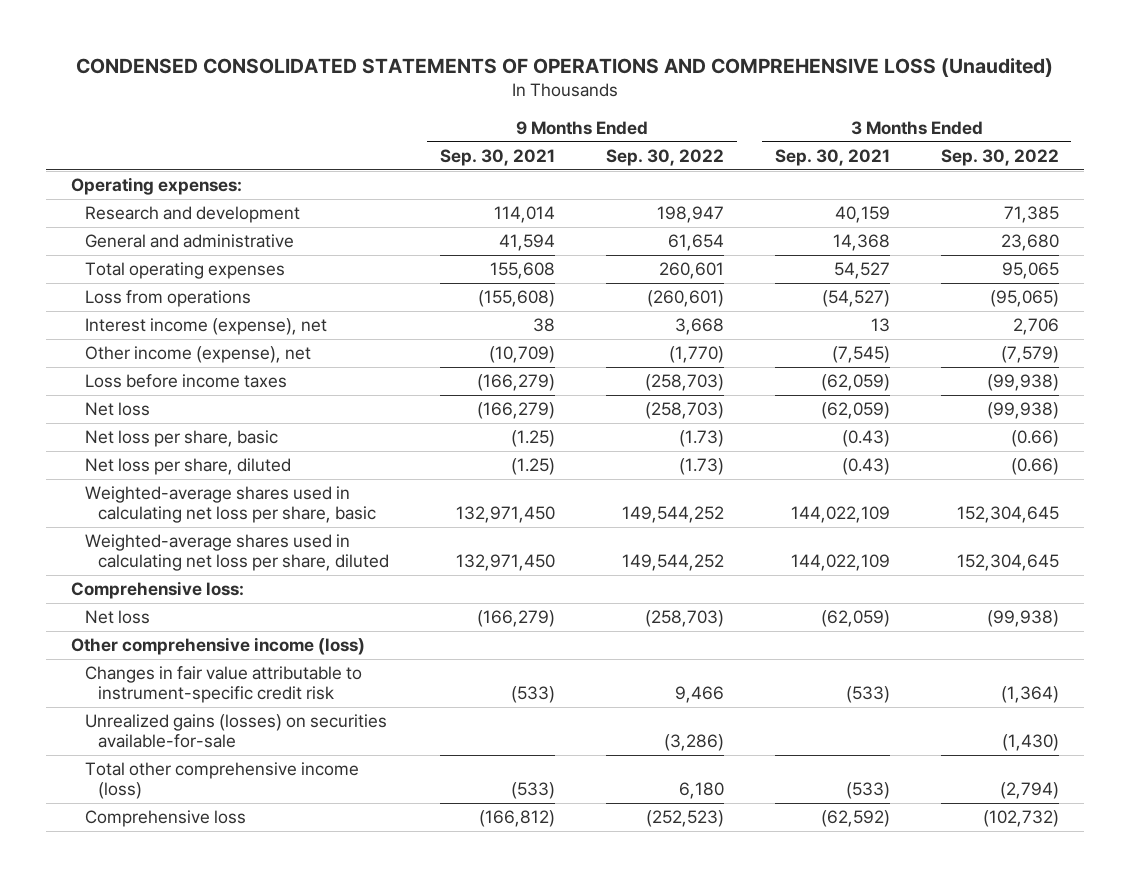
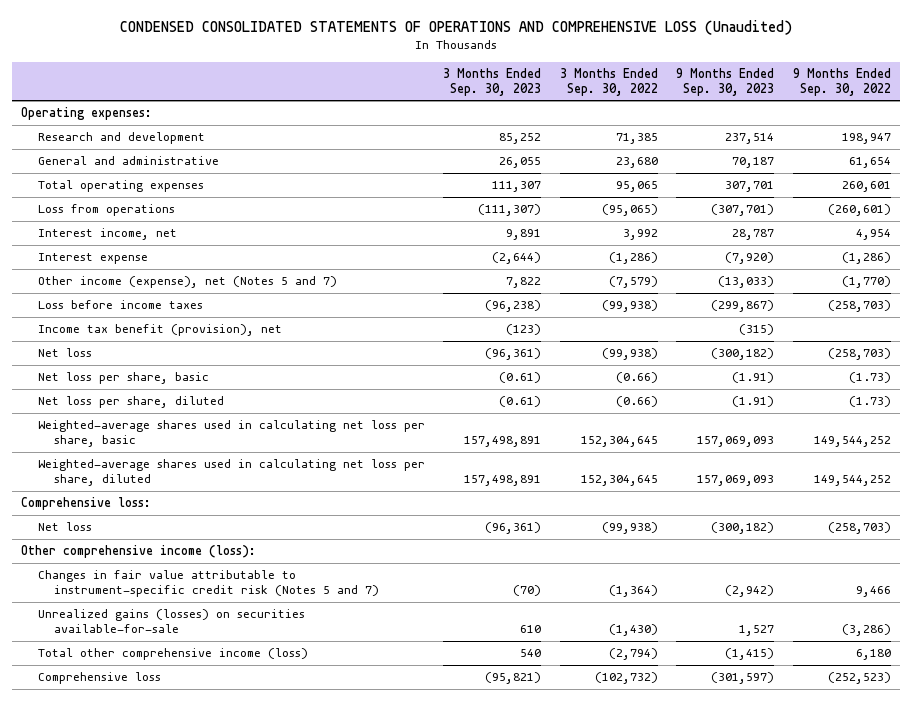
[440,148,556,166] Sep. 30, 2021 -> none
[774,148,890,166] Sep. 30, 2021 -> none
none -> [443,67,542,96] 3 Months Ended Sep. 30, 2023
none -> [676,67,775,96] 9 Months Ended Sep. 30, 2023
[84,318,327,336] Interest income (expense), net -> [37,228,177,241] Interest income, net
[674,318,724,336] 3,668 -> [855,229,891,241] 4,954
[1012,318,1059,336] 2,706 -> [622,229,658,241] 3,992
none -> [37,253,148,265] Interest expense
[84,346,311,364] Other income (expense), net -> [37,276,337,289] Other income (expense), net (Notes 5 and 7)
none -> [37,324,282,337] Income tax benefit (provision), net
[71,637,366,656] Other comprehensive income (loss) -> [21,545,257,559] Other comprehensive income (loss):
[84,666,362,704] Changes in fair value attributable to instrument-specific credit risk -> [37,570,379,598] Changes in fair value attributable to instrument-specific credit risk (Notes 5 and 7)

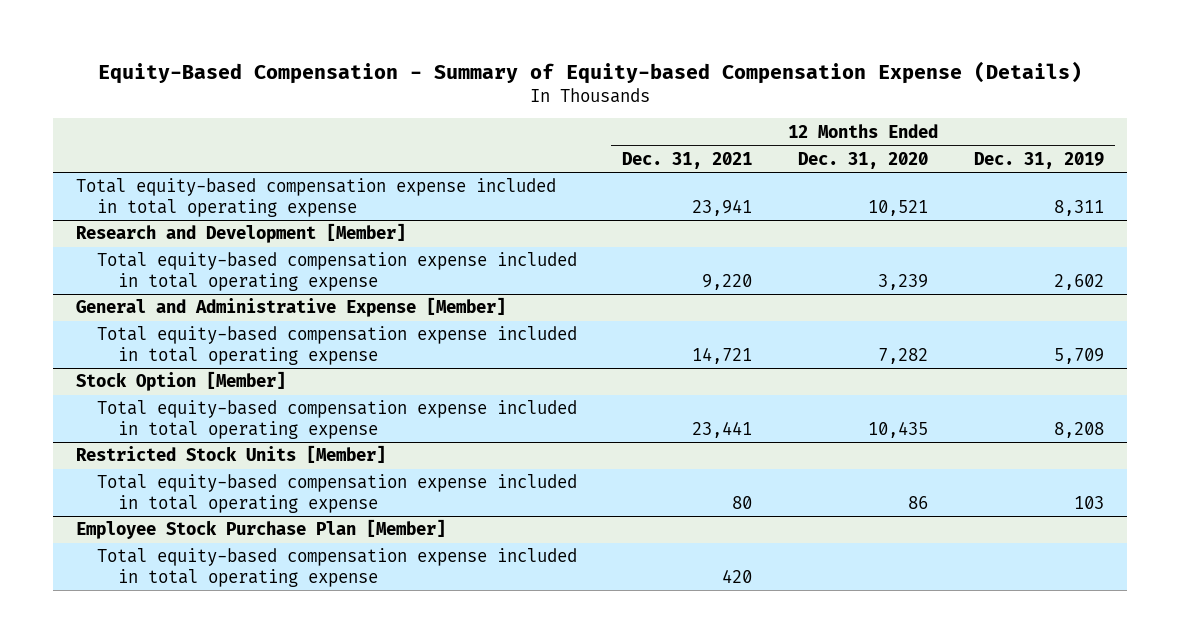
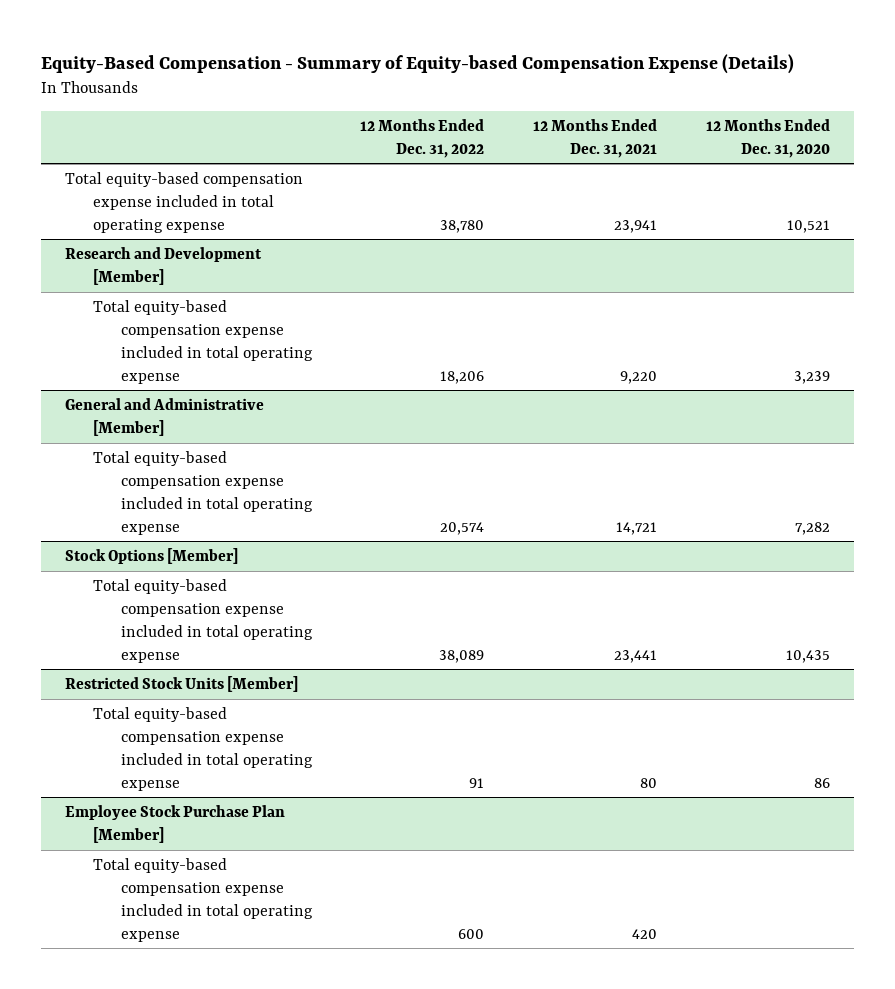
[973,151,1104,169] Dec. 31, 2019 -> none
none -> [360,118,485,158] 12 Months Ended Dec. 31, 2022
[75,297,506,318] General and Administrative Expense [Member] -> [65,397,265,436] General and Administrative [Member]
[75,371,286,392] Stock Option [Member] -> [65,547,239,564] Stock Options [Member]

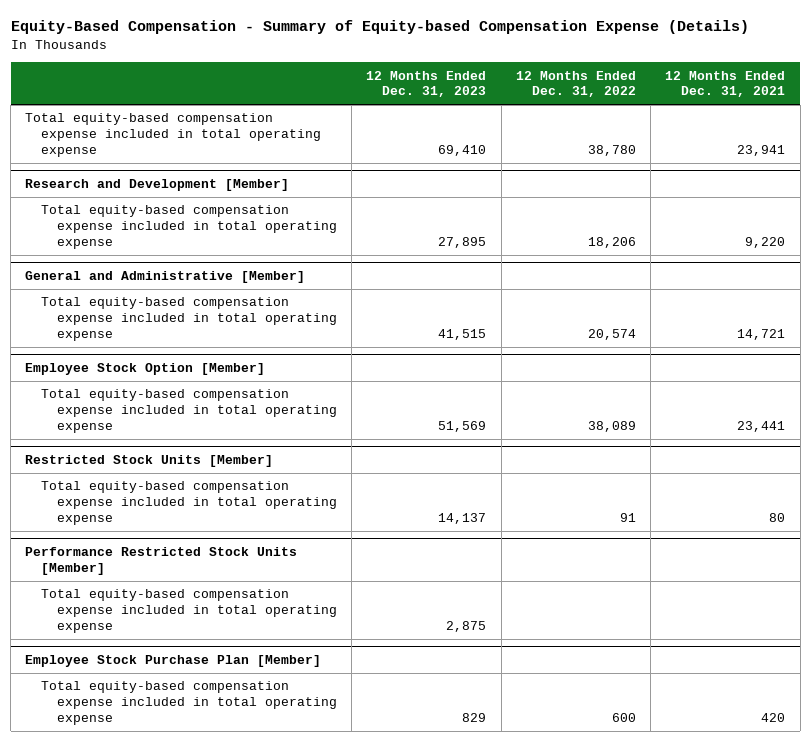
[705,118,830,158] 12 Months Ended Dec. 31, 2020 -> none
none -> [366,70,487,98] 12 Months Ended Dec. 31, 2023
[65,547,239,564] Stock Options [Member] -> [25,363,266,376] Employee Stock Option [Member]
none -> [25,547,298,576] Performance Restricted Stock Units [Member]
none -> [41,589,338,634] Total equity-based compensation expense included in total operating expense

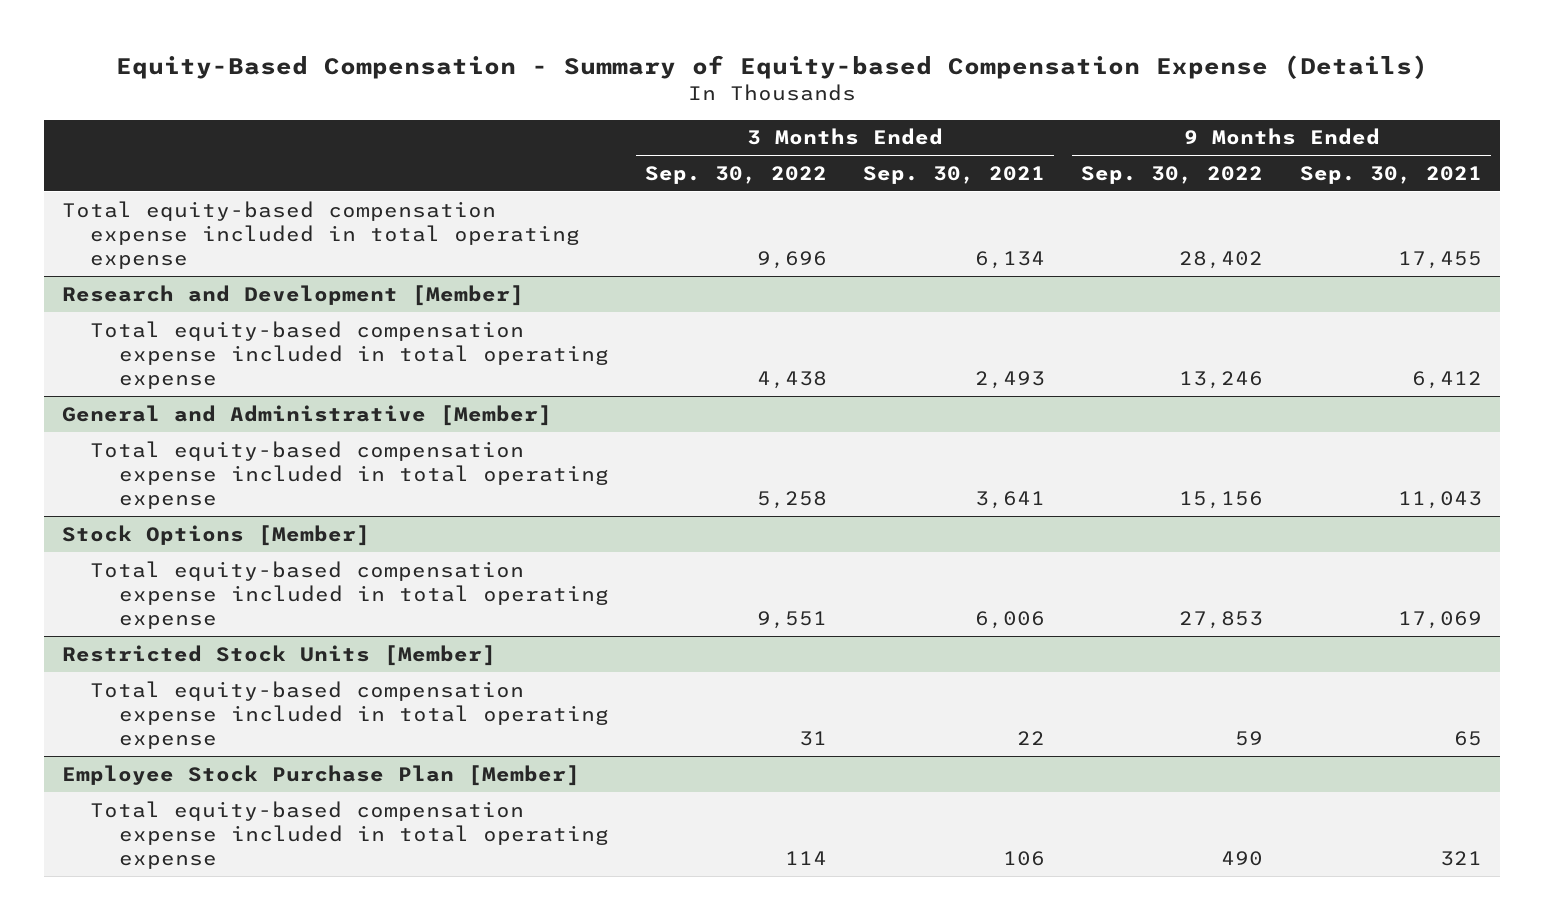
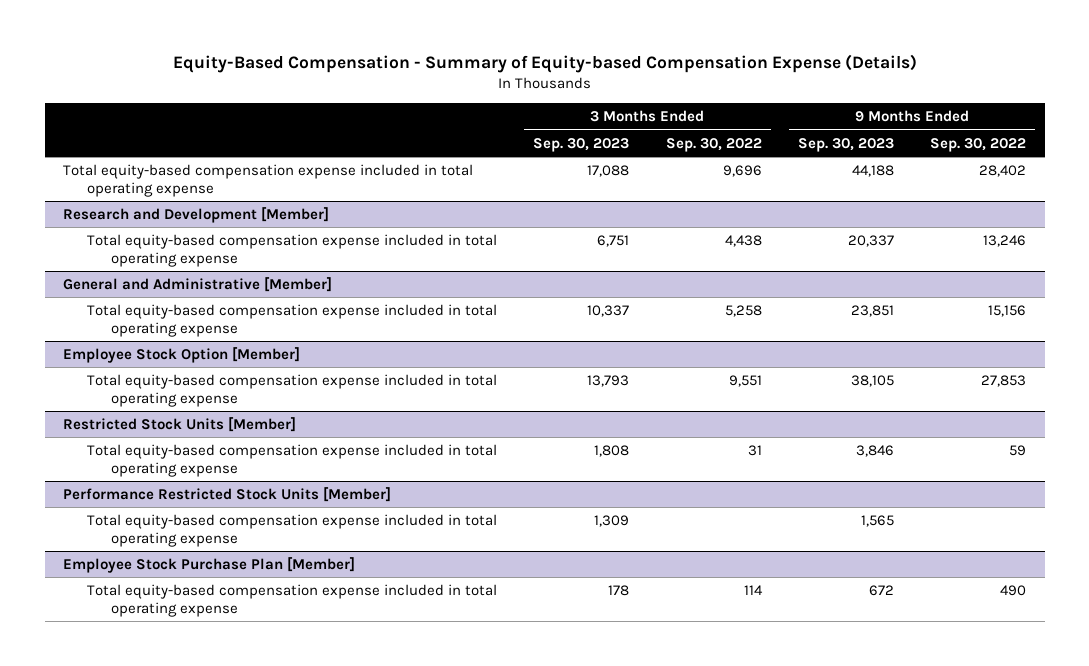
[863,165,1046,184] Sep. 30, 2021 -> none
[1299,165,1482,184] Sep. 30, 2021 -> none
none -> [533,137,630,152] Sep. 30, 2023
none -> [797,137,894,152] Sep. 30, 2023
[62,524,371,546] Stock Options [Member] -> [62,346,300,363] Employee Stock Option [Member]
none -> [62,486,391,502] Performance Restricted Stock Units [Member]
none -> [86,513,497,547] Total equity-based compensation expense included in total operating expense

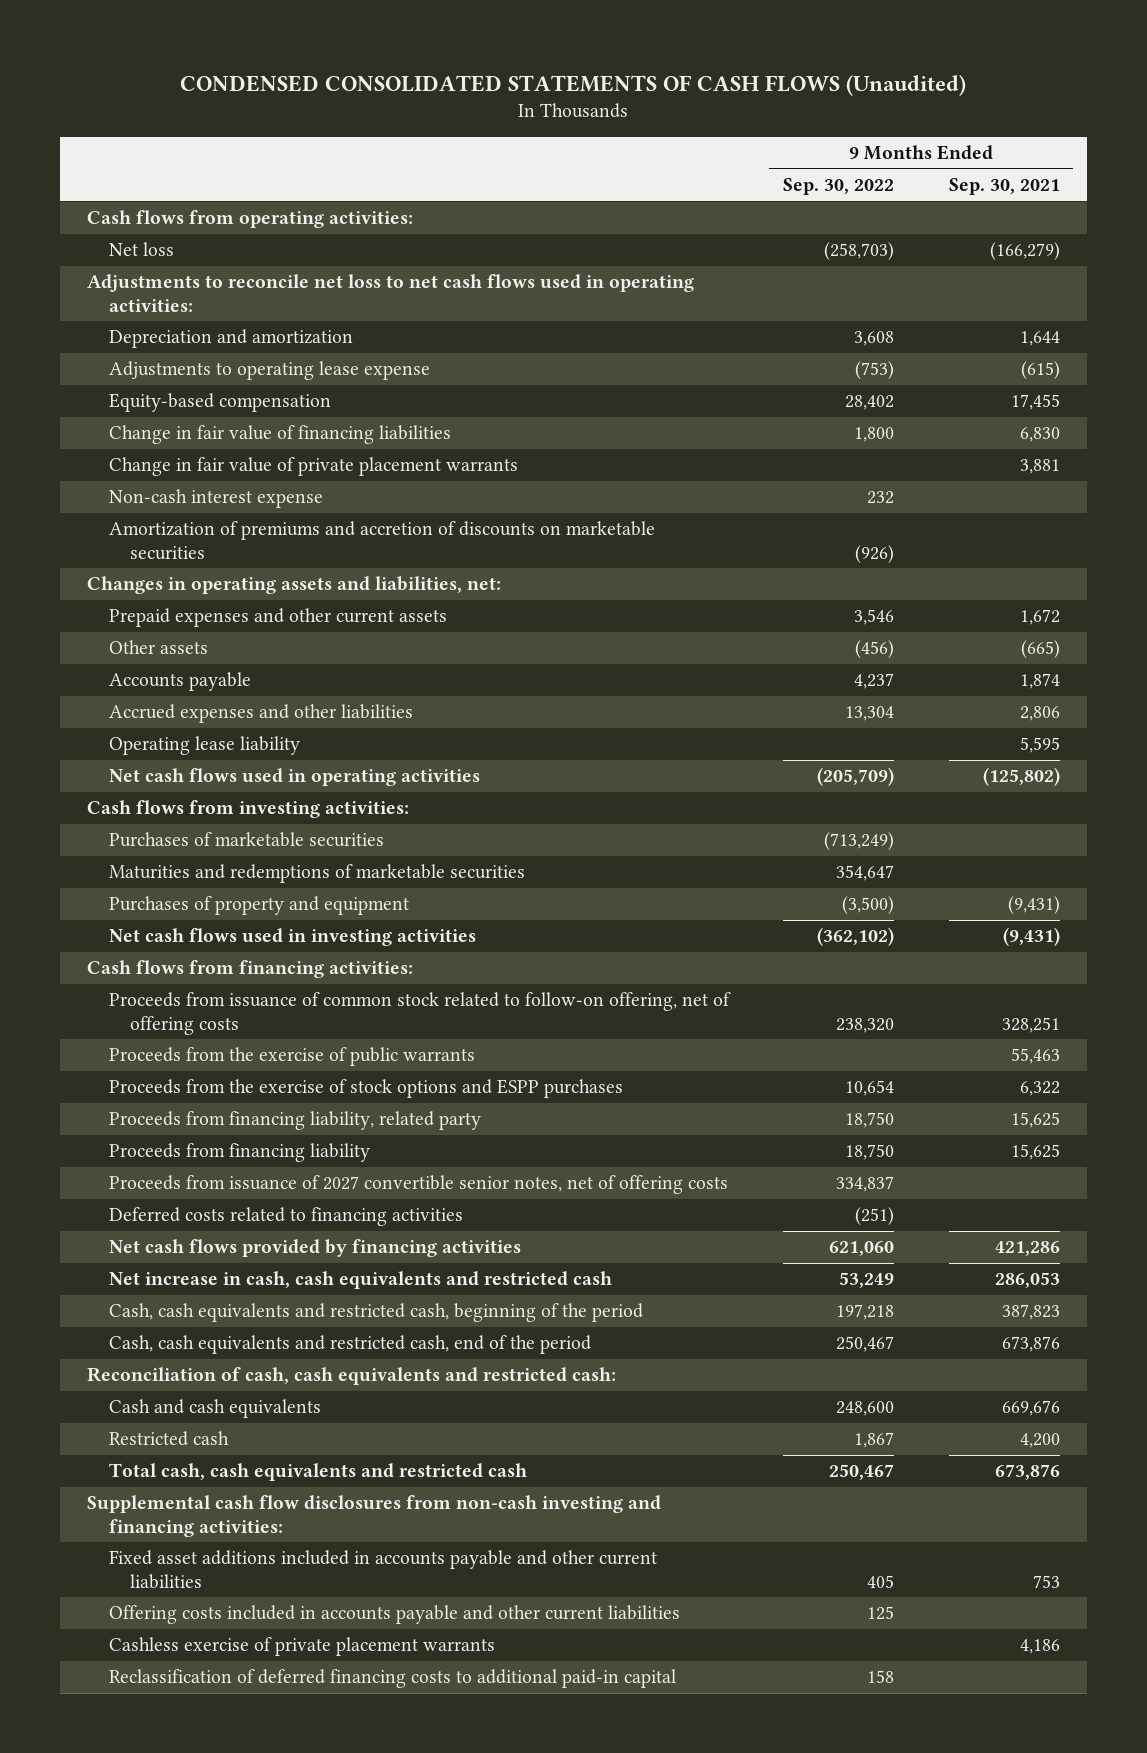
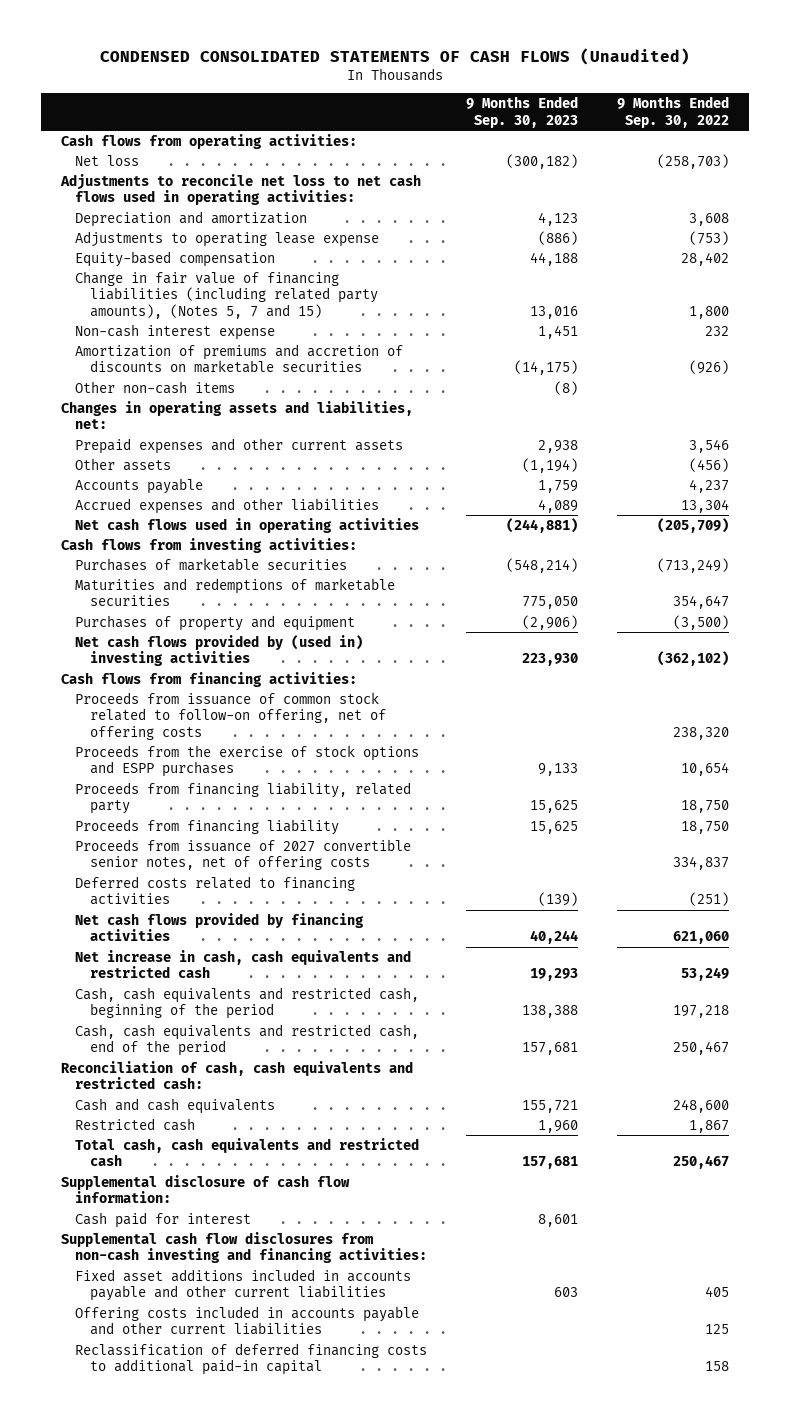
[948,178,1060,196] Sep. 30, 2021 -> none
none -> [466,96,579,128] 9 Months Ended Sep. 30, 2023
[108,457,518,477] Change in fair value of private placement warrants -> none
[108,425,451,445] Change in fair value of financing liabilities -> [75,270,378,319] Change in fair value of financing liabilities (including related party amounts), (Notes 5, 7 and 15)
none -> [75,380,236,394] Other non-cash items
[108,736,300,756] Operating lease liability -> none
[108,928,476,947] Net cash flows used in investing activities -> [75,634,364,667] Net cash flows provided by (used in) investing activities
[108,1047,475,1067] Proceeds from the exercise of public warrants -> none
none -> [60,1174,350,1204] Supplemental disclosure of cash flow information:
none -> [75,1211,252,1228] Cash paid for interest
[108,1637,495,1657] Cashless exercise of private placement warrants -> none

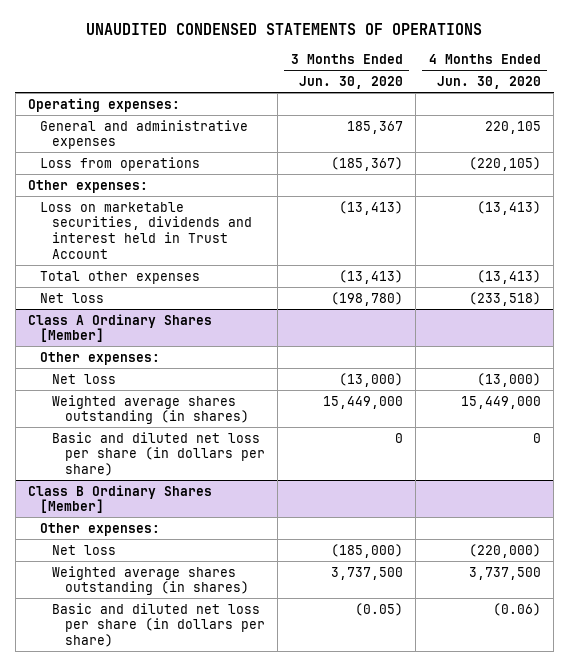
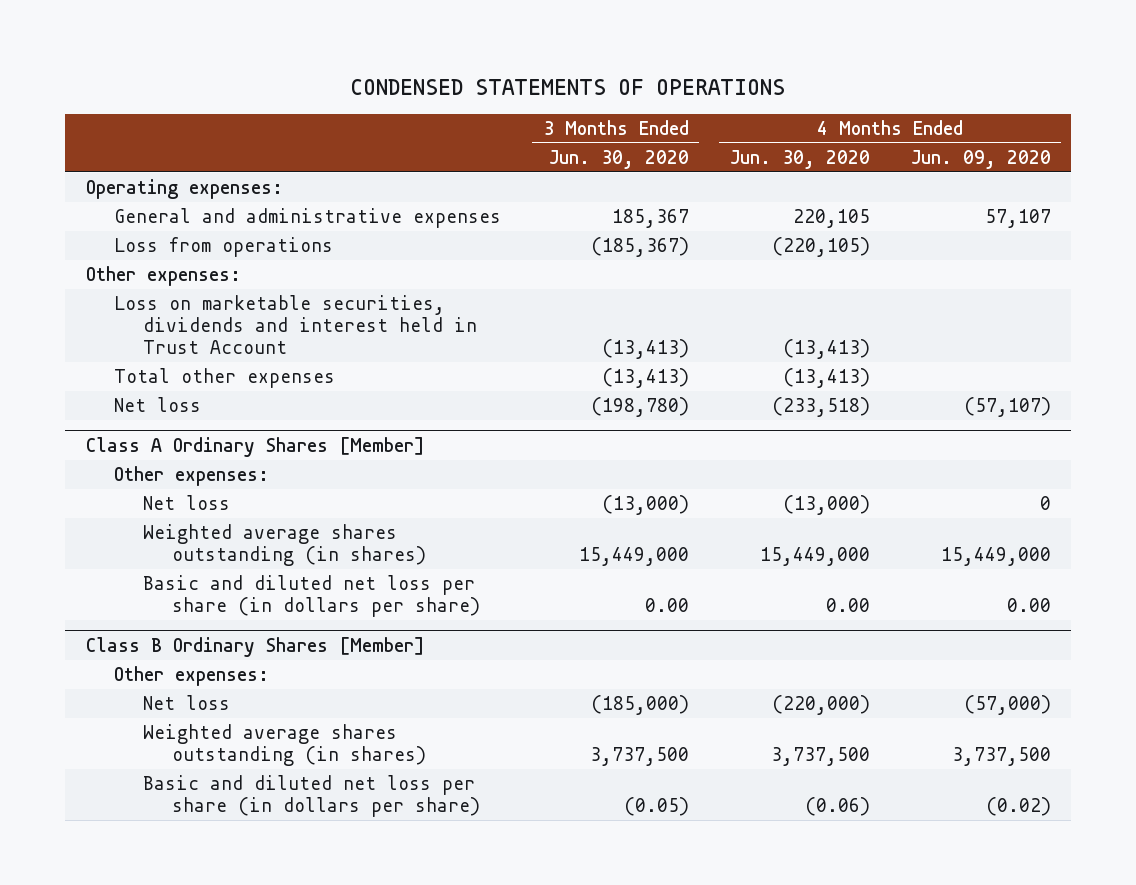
[86,23,483,36] UNAUDITED CONDENSED STATEMENTS OF OPERATIONS -> [350,78,786,95] CONDENSED STATEMENTS OF OPERATIONS
none -> [910,149,1051,169] Jun. 09, 2020
[394,432,403,443] 0 -> [644,597,689,612] 0.00
[532,432,541,443] 0 -> [825,597,870,612] 0.00

